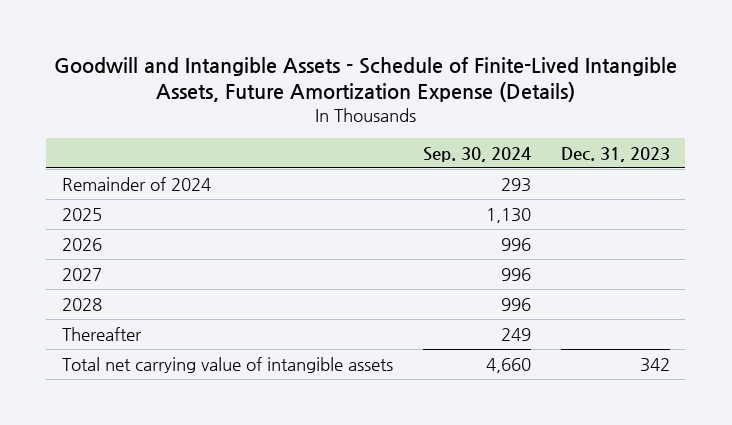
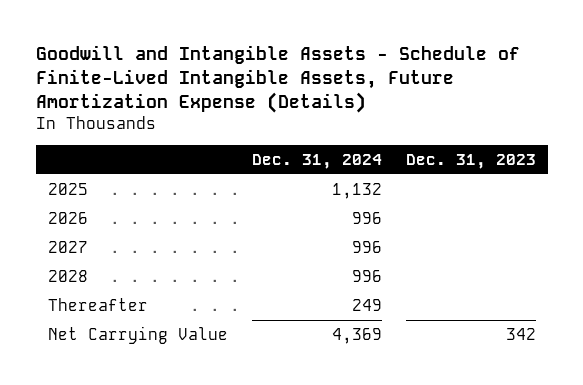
[422,146,531,162] Sep. 30, 2024 -> none
none -> [251,153,382,169] Dec. 31, 2024
[61,176,211,191] Remainder of 2024 -> none
[61,356,393,373] Total net carrying value of intangible assets -> [47,325,228,344] Net Carrying Value

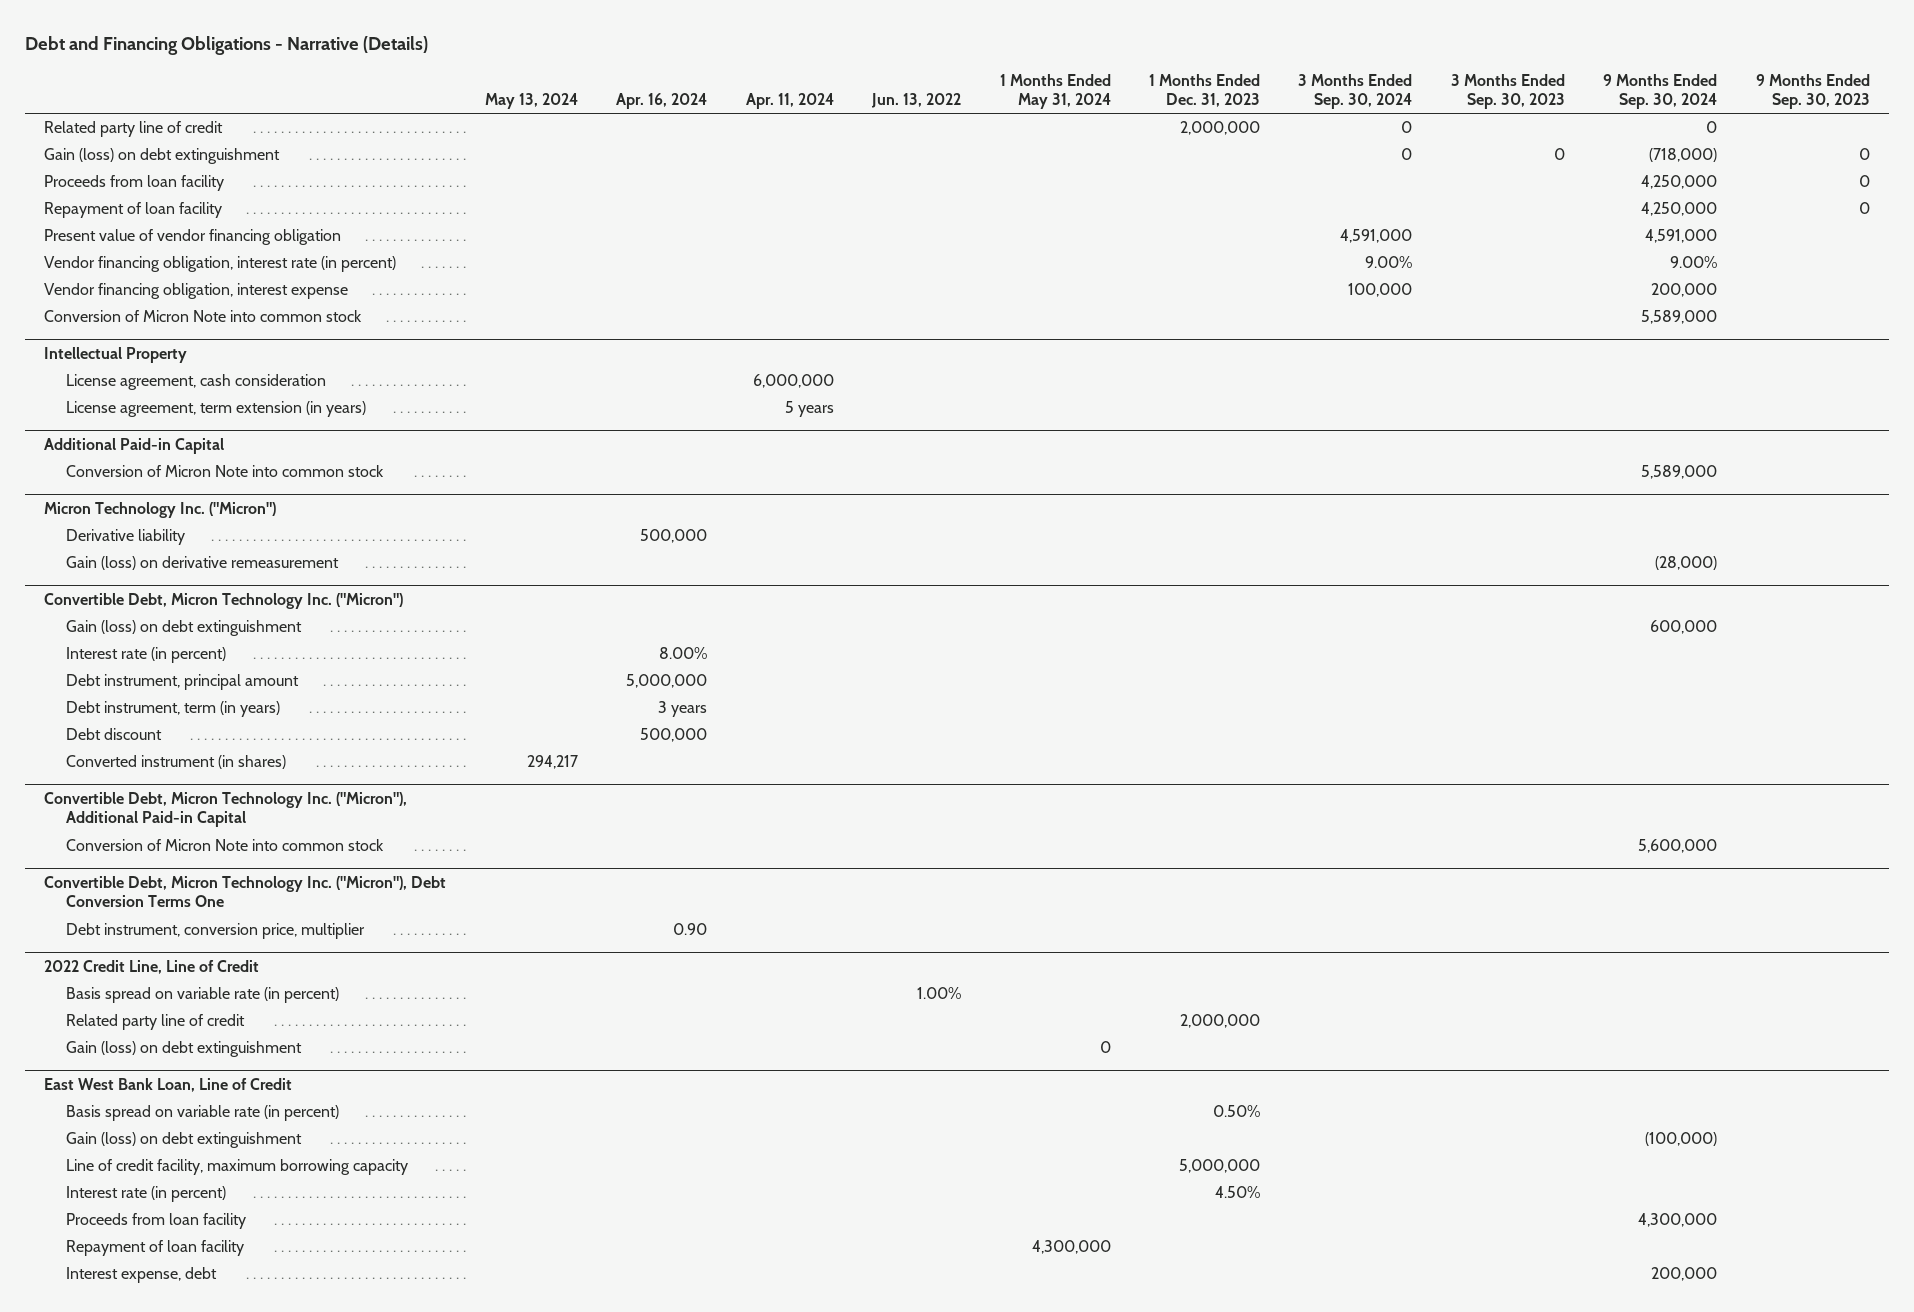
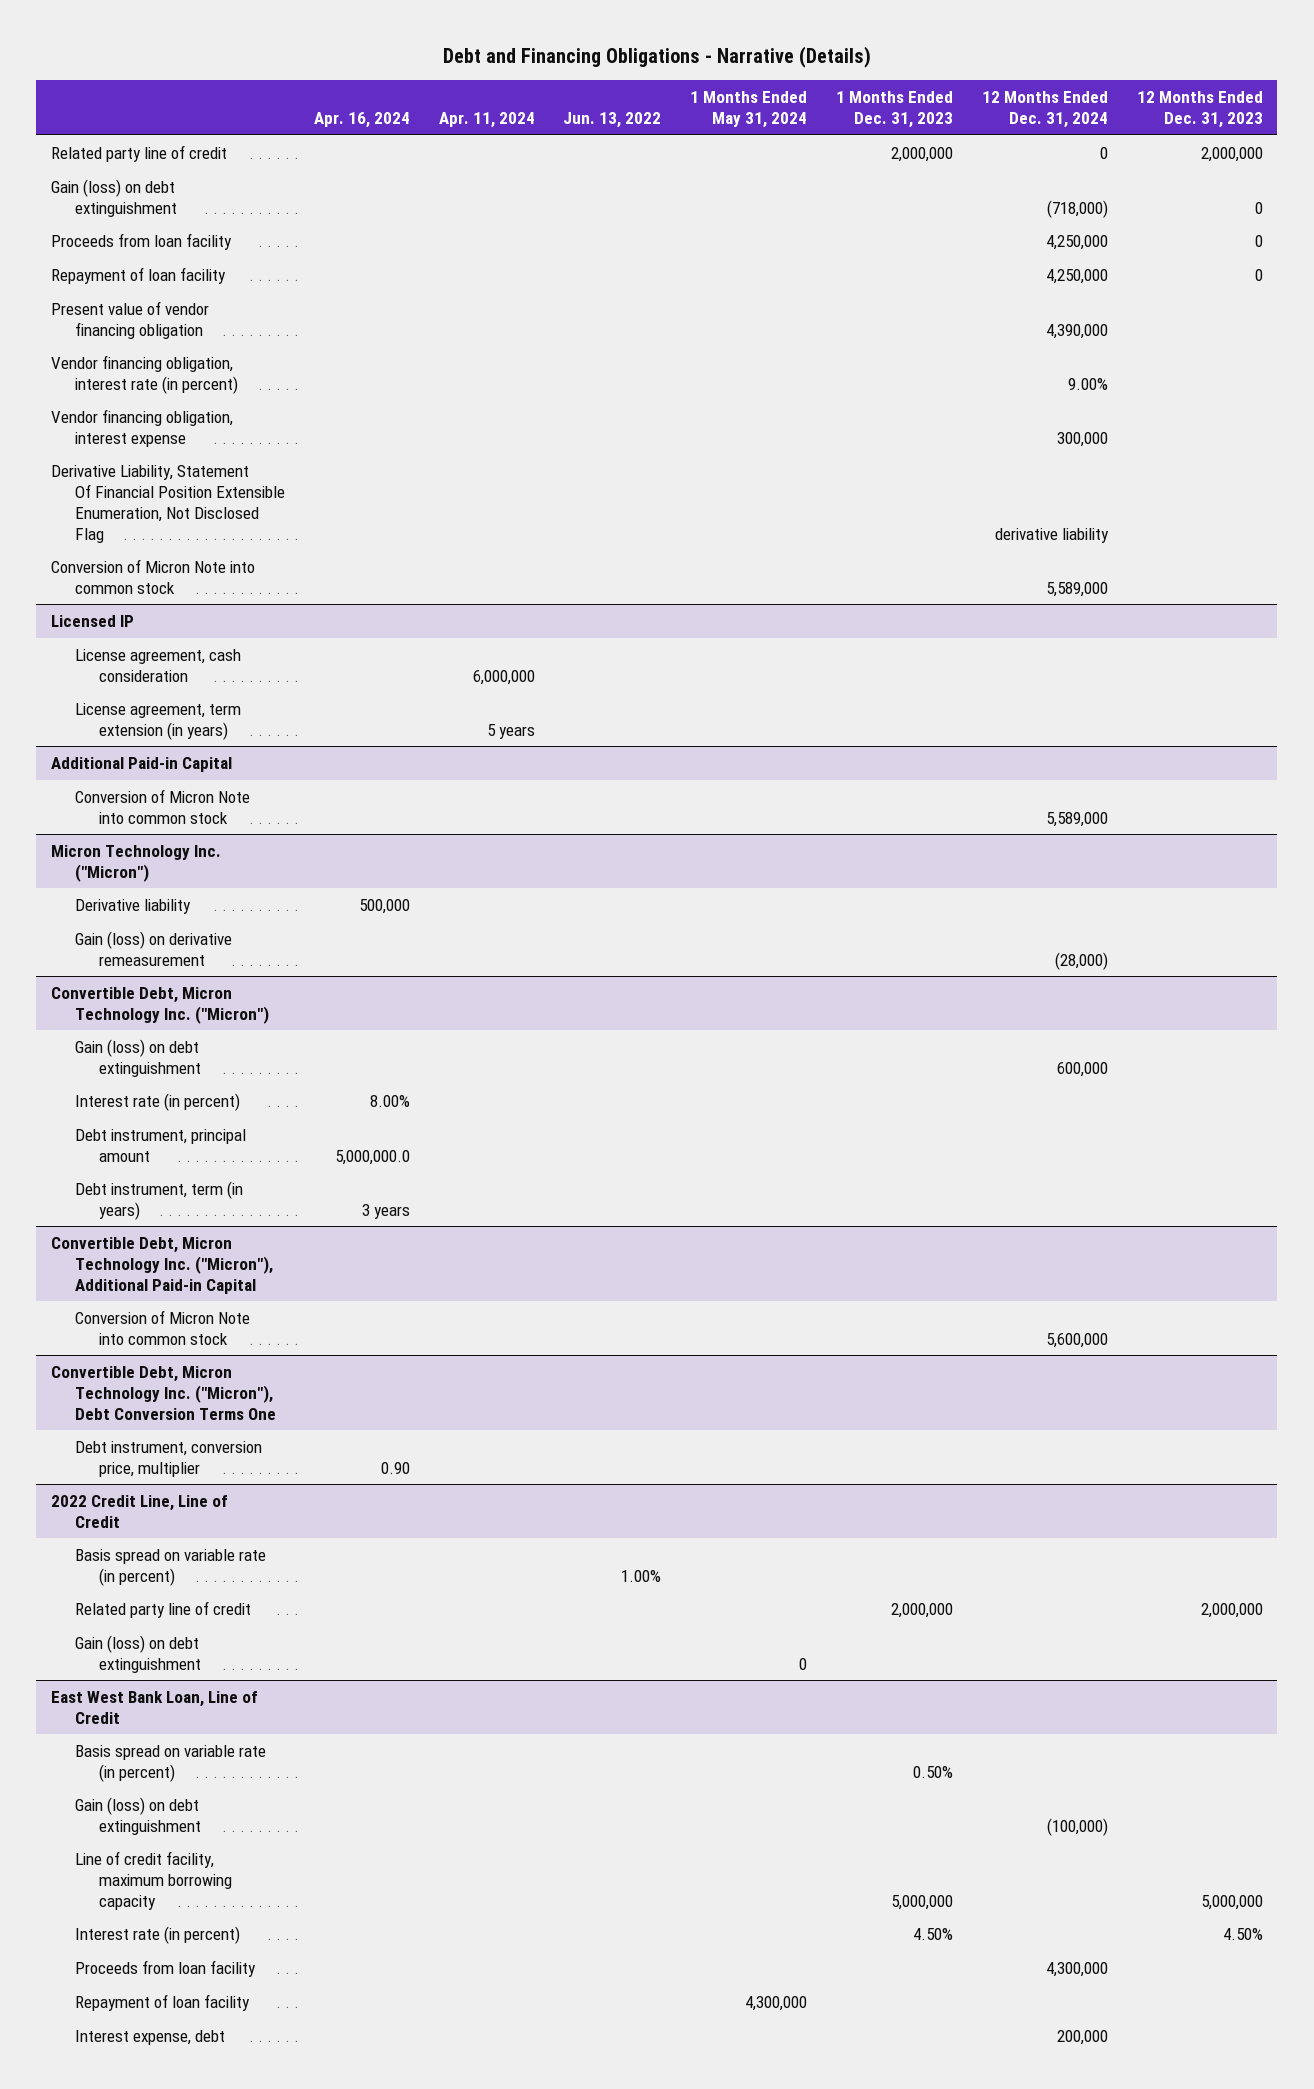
[484,93,578,110] May 13, 2024 -> none
[1298,73,1413,110] 3 Months Ended Sep. 30, 2024 -> none
[1450,73,1565,110] 3 Months Ended Sep. 30, 2023 -> none
[1603,73,1718,110] 9 Months Ended Sep. 30, 2024 -> none
[1755,73,1870,110] 9 Months Ended Sep. 30, 2023 -> none
none -> [981,91,1108,129] 12 Months Ended Dec. 31, 2024
none -> [1136,91,1263,129] 12 Months Ended Dec. 31, 2023
none -> [50,464,285,543] Derivative Liability, Statement Of Financial Position Extensible Enumeration, Not Disclosed Flag
[44,347,188,364] Intellectual Property -> [50,614,134,627] Licensed IP
[626,674,708,689] 5,000,000 -> [334,1149,410,1165] 5,000,000.0
[66,728,163,741] Debt discount -> none
[66,755,287,770] Converted instrument (in shares) -> none

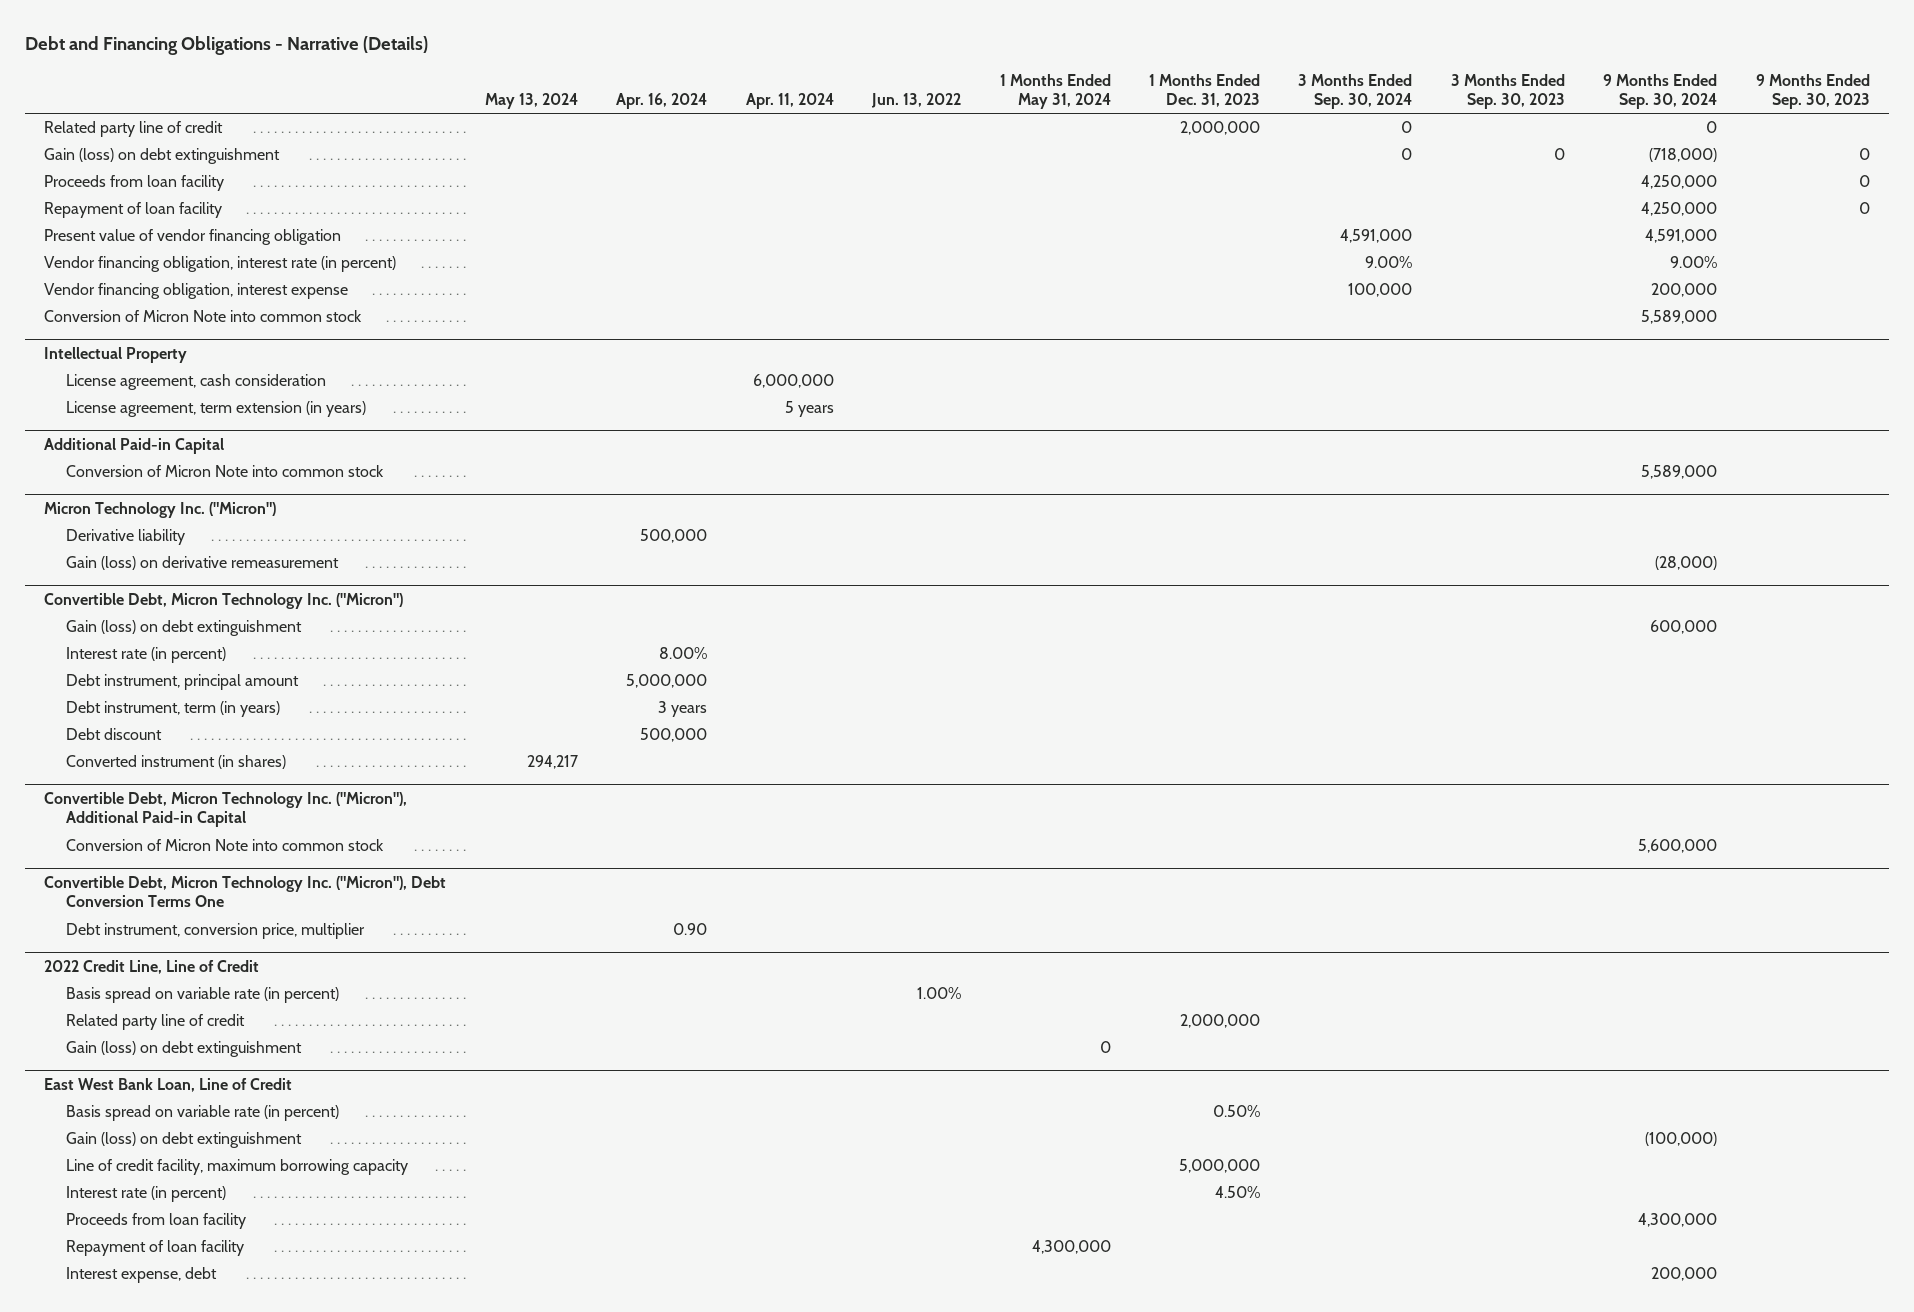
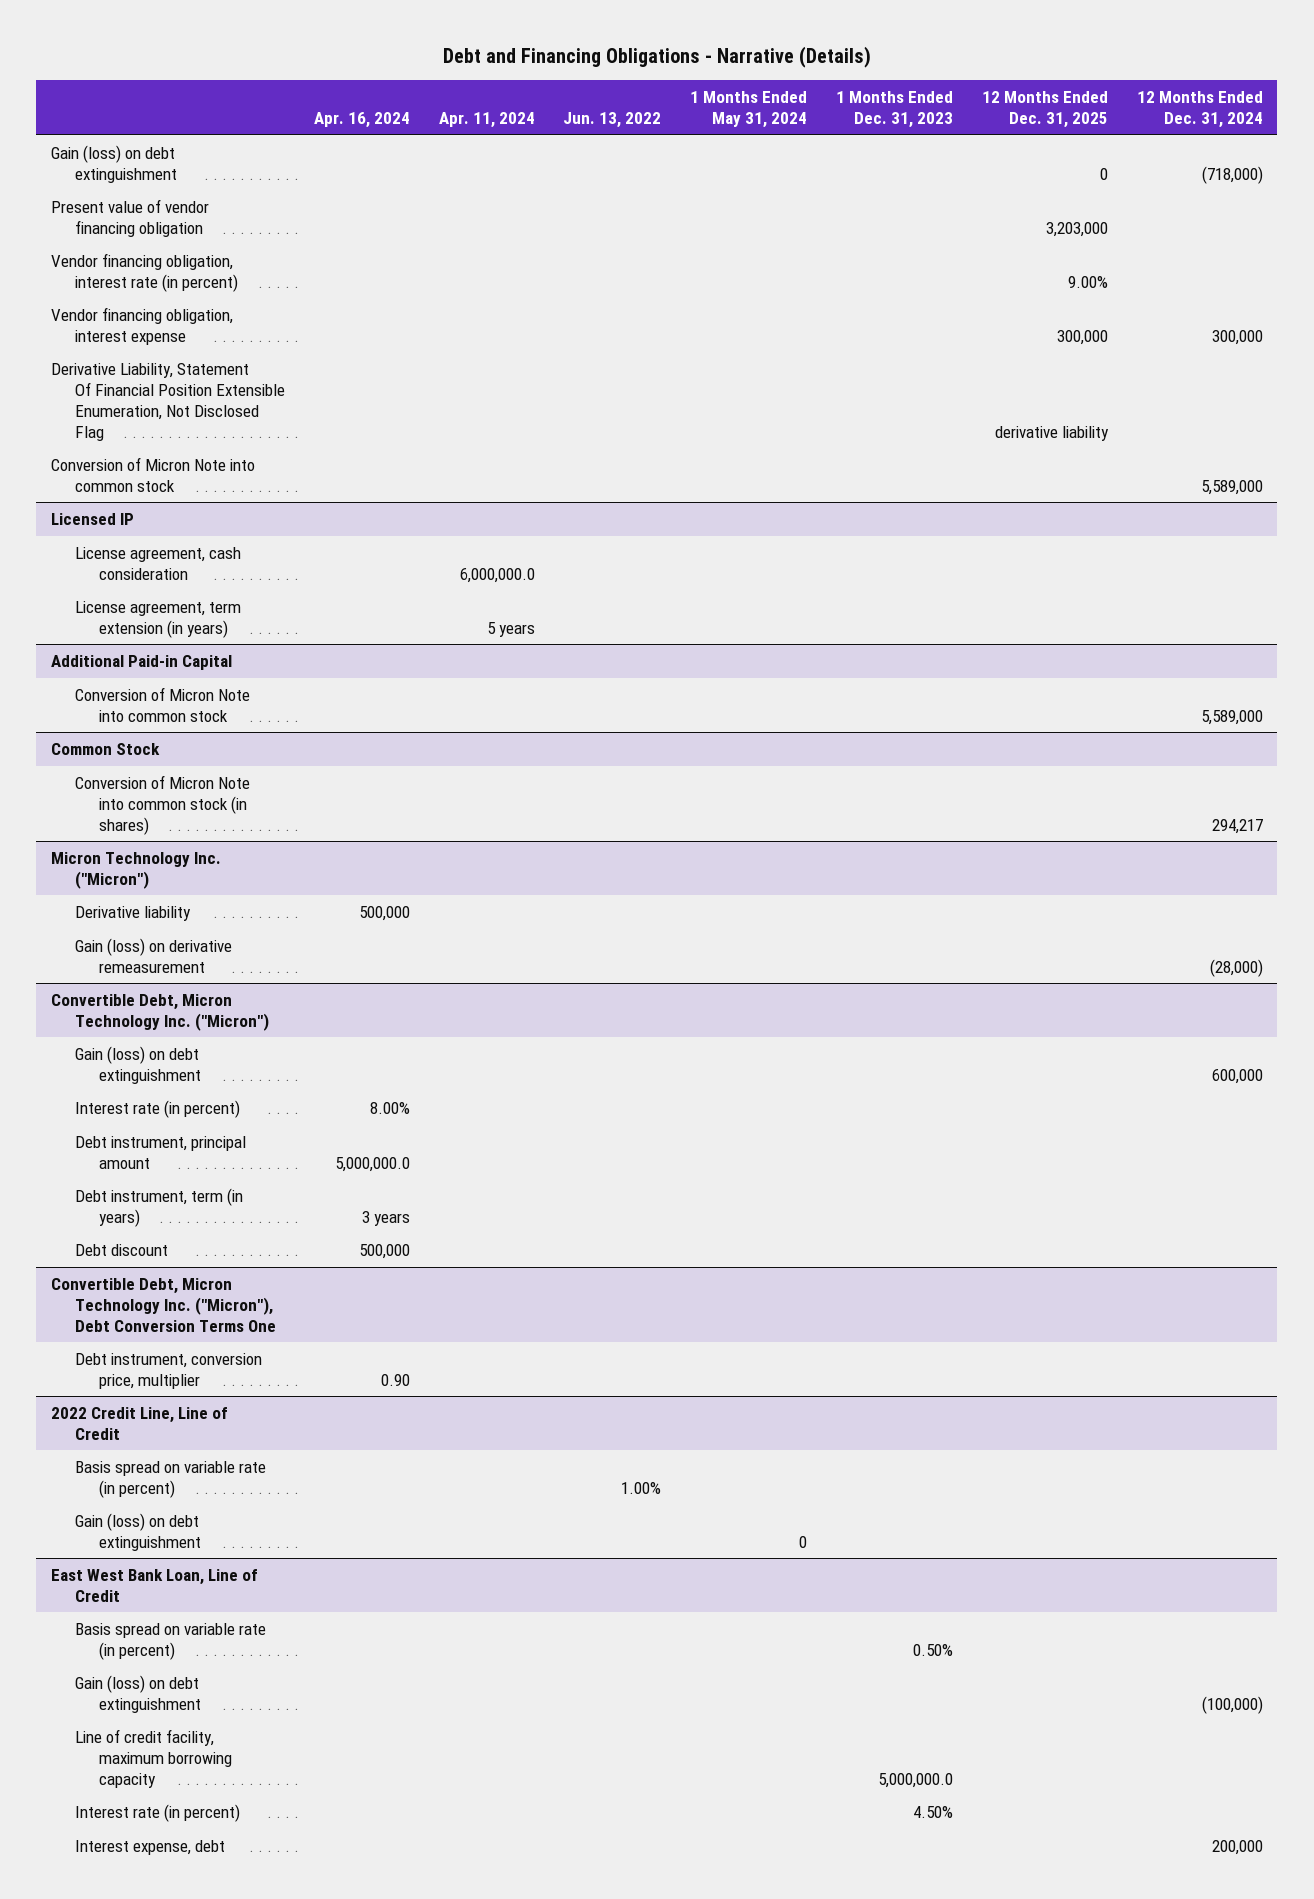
[484,93,578,110] May 13, 2024 -> none
[1298,73,1413,110] 3 Months Ended Sep. 30, 2024 -> none
[1450,73,1565,110] 3 Months Ended Sep. 30, 2023 -> none
[1603,73,1718,110] 9 Months Ended Sep. 30, 2024 -> none
[1755,73,1870,110] 9 Months Ended Sep. 30, 2023 -> none
none -> [981,91,1108,129] 12 Months Ended Dec. 31, 2025
none -> [1136,91,1263,129] 12 Months Ended Dec. 31, 2024
[44,121,224,138] Related party line of credit -> none
[44,175,225,192] Proceeds from loan facility -> none
[44,202,223,219] Repayment of loan facility -> none
none -> [50,362,285,441] Derivative Liability, Statement Of Financial Position Extensible Enumeration, Not Disclosed Flag
[44,347,188,364] Intellectual Property -> [50,512,134,525] Licensed IP
[752,374,834,389] 6,000,000 -> [459,567,535,583] 6,000,000.0
none -> [50,742,160,755] Common Stock
none -> [74,774,250,835] Conversion of Micron Note into common stock (in shares)
[626,674,708,689] 5,000,000 -> [334,1156,410,1172] 5,000,000.0
[66,755,287,770] Converted instrument (in shares) -> none
[44,792,408,828] Convertible Debt, Micron Technology Inc. ("Micron"), Additional Paid-in Capital -> none
[66,839,385,852] Conversion of Micron Note into common stock -> none
[66,1014,246,1031] Related party line of credit -> none
[1179,1159,1261,1174] 5,000,000 -> [878,1772,954,1788] 5,000,000.0
[66,1213,247,1230] Proceeds from loan facility -> none
[66,1240,245,1257] Repayment of loan facility -> none

